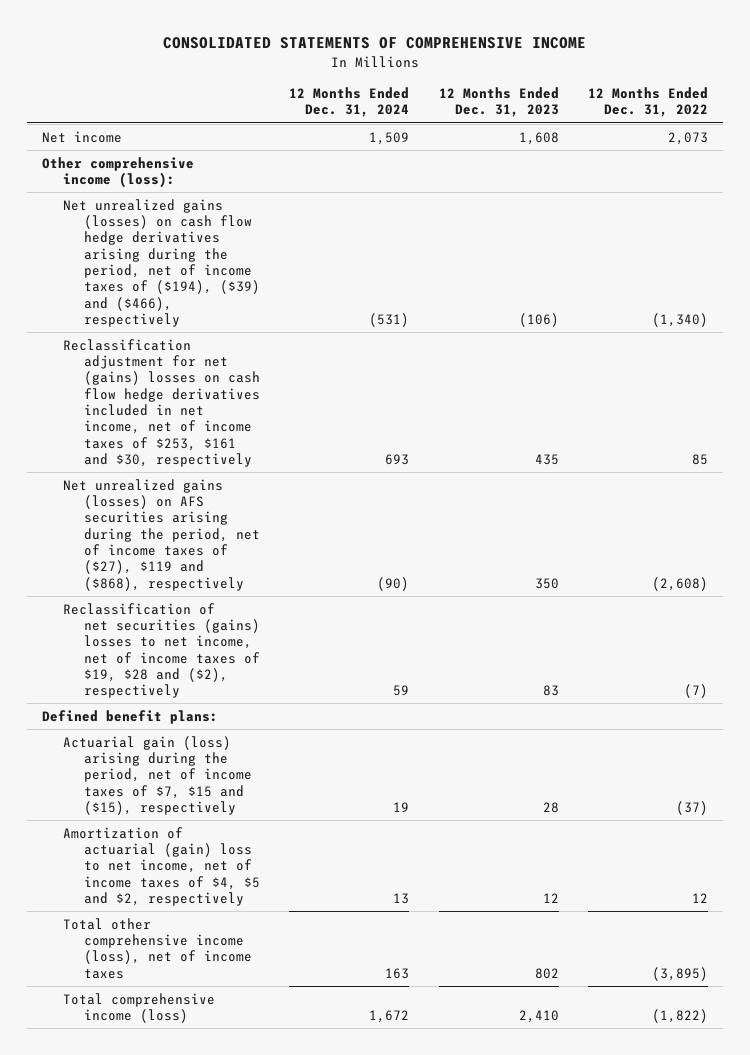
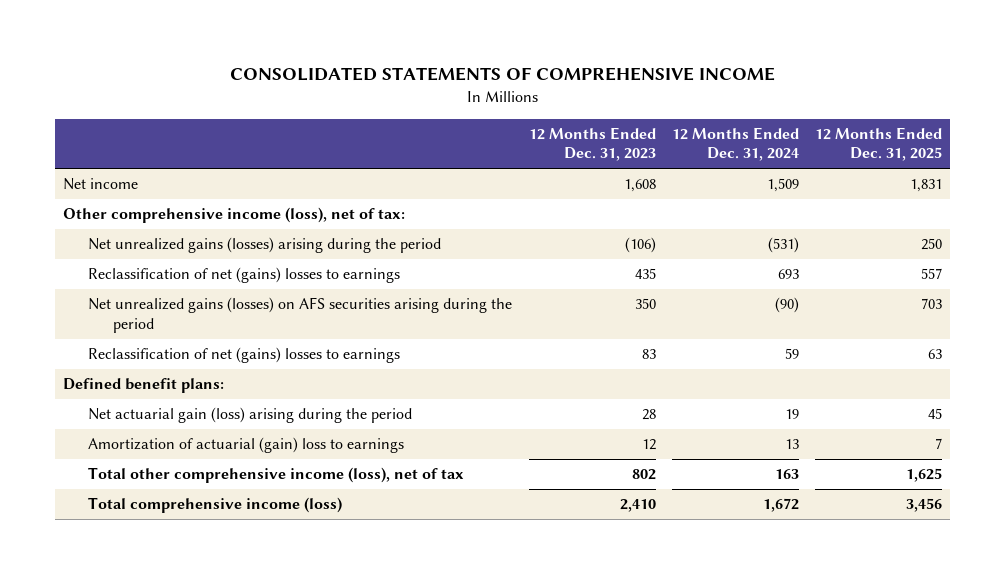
[588,87,709,118] 12 Months Ended Dec. 31, 2022 -> none
none -> [815,126,943,162] 12 Months Ended Dec. 31, 2025
[41,156,194,189] Other comprehensive income (loss): -> [63,207,406,224] Other comprehensive income (loss), net of tax:
[62,198,260,327] Net unrealized gains (losses) on cash flow hedge derivatives arising during the period, net of income taxes of ($194), ($39) and ($466), respectively -> [88,237,442,254] Net unrealized gains (losses) arising during the period
[62,338,260,467] Reclassification adjustment for net (gains) losses on cash flow hedge derivatives included in net income, net of income taxes of $253, $161 and $30, respectively -> [88,267,401,284] Reclassification of net (gains) losses to earnings
[62,478,260,591] Net unrealized gains (losses) on AFS securities arising during the period, net of income taxes of ($27), $119 and ($868), respectively -> [88,297,513,333] Net unrealized gains (losses) on AFS securities arising during the period
[62,602,260,699] Reclassification of net securities (gains) losses to net income, net of income taxes of $19, $28 and ($2), respectively -> [88,347,401,364] Reclassification of net (gains) losses to earnings
[62,735,252,816] Actuarial gain (loss) arising during the period, net of income taxes of $7, $15 and ($15), respectively -> [88,407,413,424] Net actuarial gain (loss) arising during the period
[62,826,260,907] Amortization of actuarial (gain) loss to net income, net of income taxes of $4, $5 and $2, respectively -> [88,437,405,454] Amortization of actuarial (gain) loss to earnings
[62,917,252,979] Total other comprehensive income (loss), net of income taxes -> [88,467,465,484] Total other comprehensive income (loss), net of tax

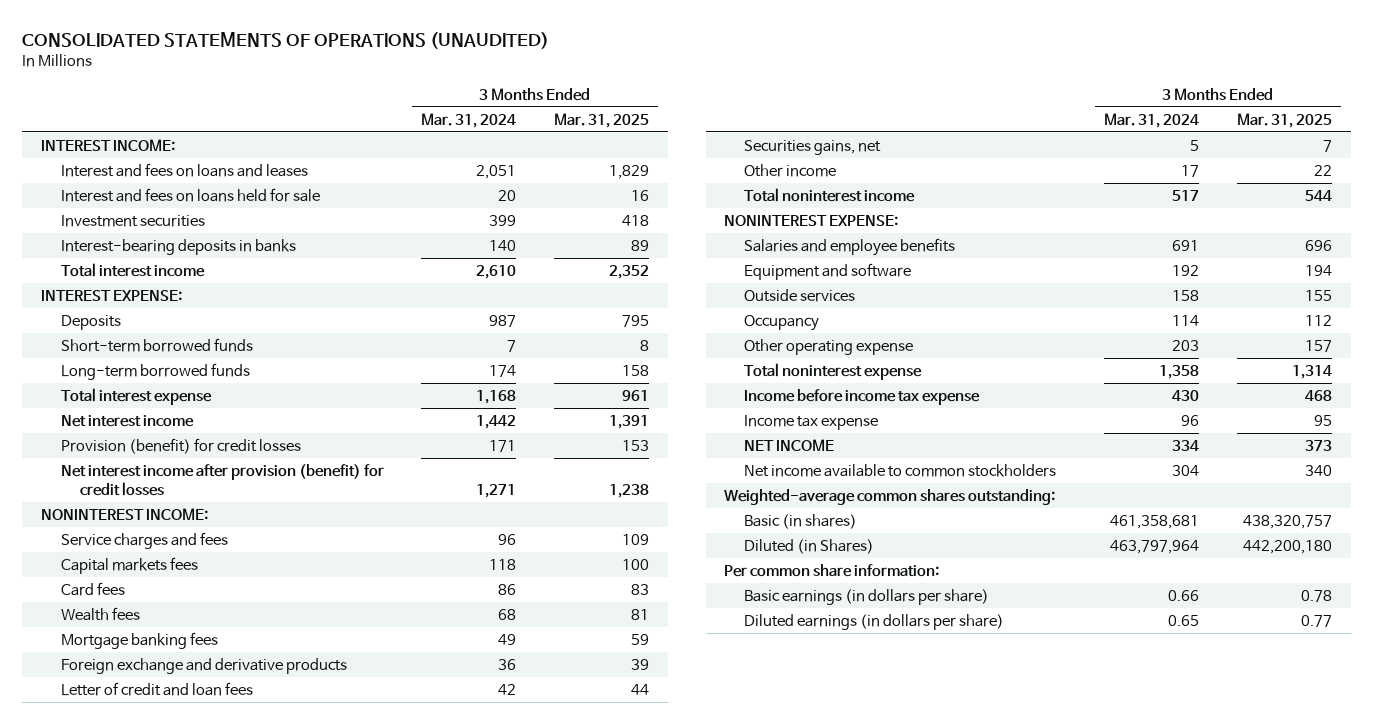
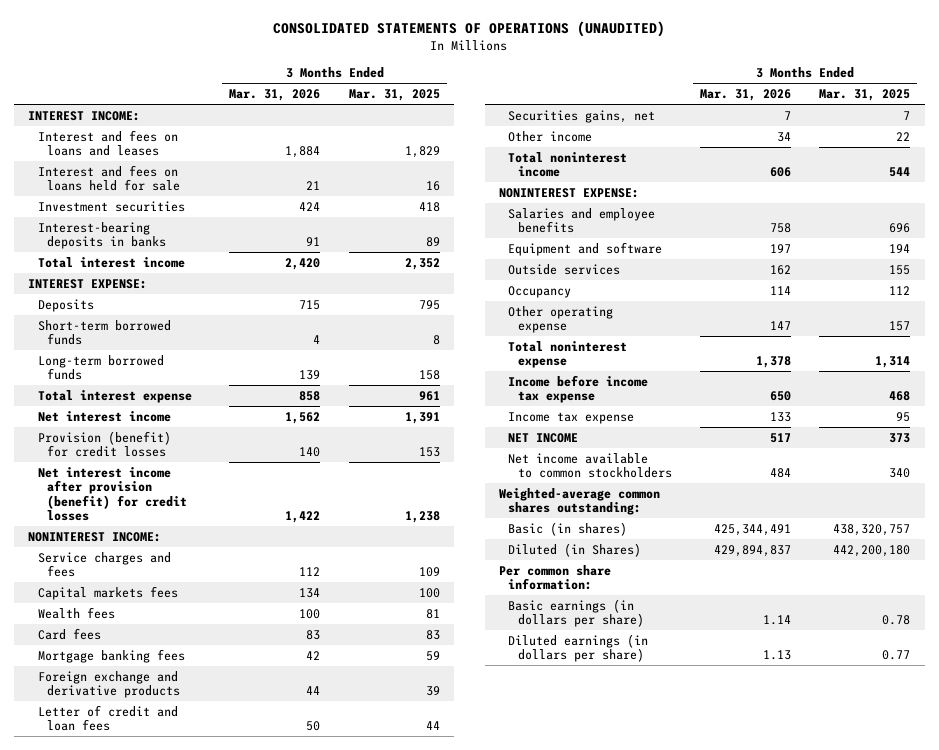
[421,112,517,128] Mar. 31, 2024 -> none
none -> [229,89,321,102] Mar. 31, 2026
[60,582,125,597] Card fees -> [37,627,101,640] Card fees

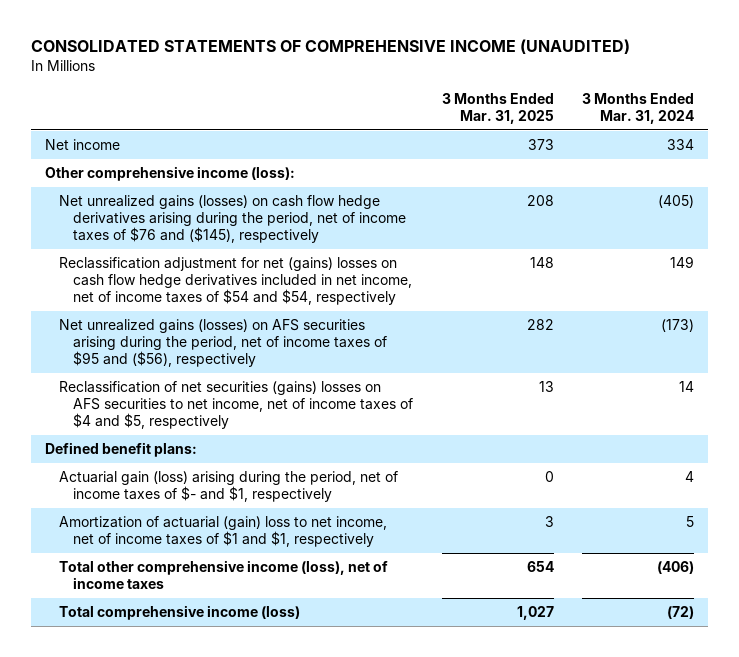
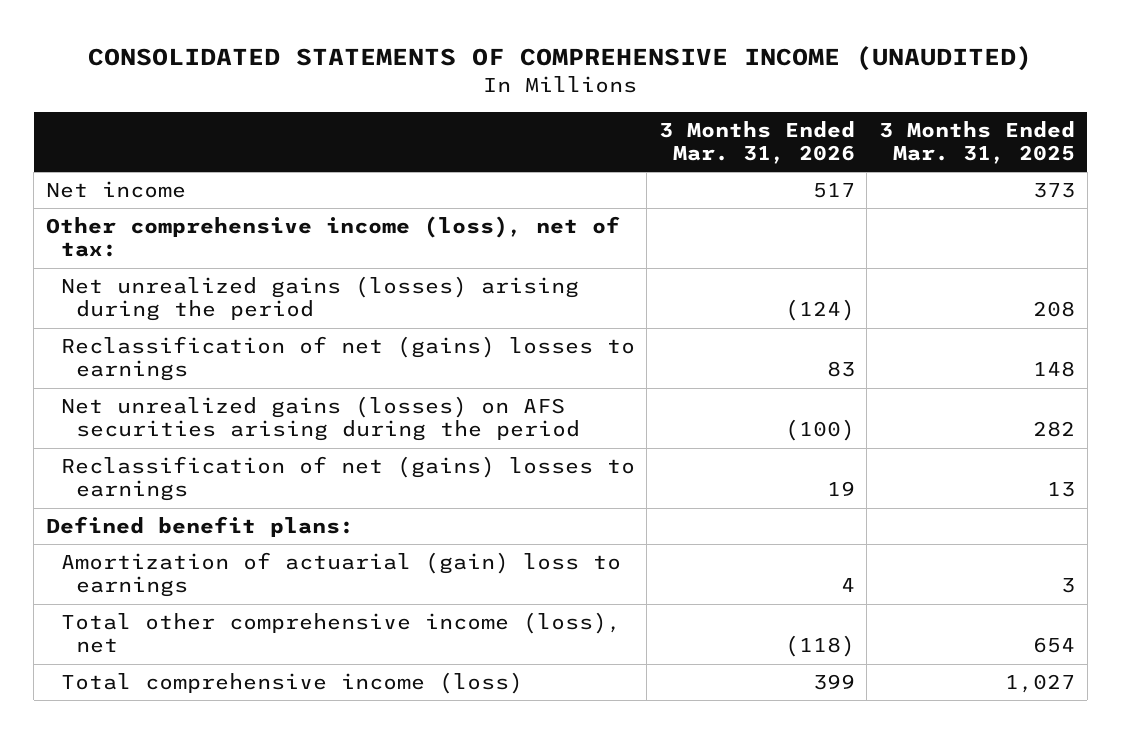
[582,93,695,125] 3 Months Ended Mar. 31, 2024 -> none
none -> [658,120,855,165] 3 Months Ended Mar. 31, 2026
[45,165,296,181] Other comprehensive income (loss): -> [45,216,620,258] Other comprehensive income (loss), net of tax:
[59,194,407,243] Net unrealized gains (losses) on cash flow hedge derivatives arising during the period, net of income taxes of $76 and ($145), respectively -> [60,276,579,322] Net unrealized gains (losses) arising during the period
[59,256,413,305] Reclassification adjustment for net (gains) losses on cash flow hedge derivatives included in net income, net of income taxes of $54 and $54, respectively -> [60,336,635,382] Reclassification of net (gains) losses to earnings
[59,318,388,367] Net unrealized gains (losses) on AFS securities arising during the period, net of income taxes of $95 and ($56), respectively -> [60,396,580,442] Net unrealized gains (losses) on AFS securities arising during the period
[59,380,414,429] Reclassification of net securities (gains) losses on AFS securities to net income, net of income taxes of $4 and $5, respectively -> [60,456,635,502] Reclassification of net (gains) losses to earnings
[59,470,399,502] Actuarial gain (loss) arising during the period, net of income taxes of $- and $1, respectively -> none
[59,515,388,547] Amortization of actuarial (gain) loss to net income, net of income taxes of $1 and $1, respectively -> [60,552,621,598] Amortization of actuarial (gain) loss to earnings
[59,559,389,589] Total other comprehensive income (loss), net of income taxes -> [60,612,621,654] Total other comprehensive income (loss), net

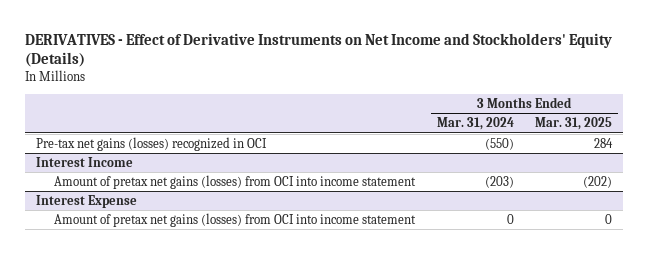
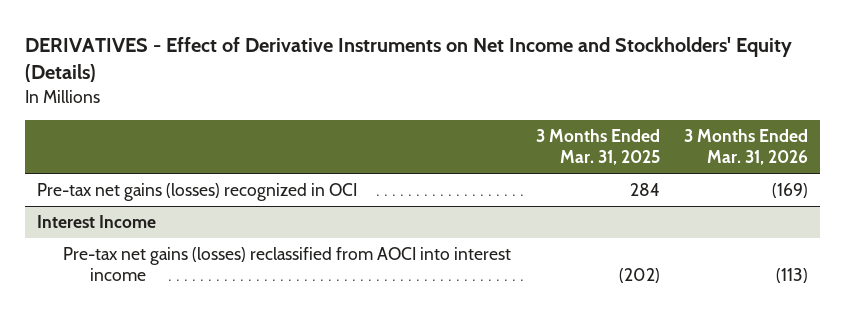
[436,117,514,131] Mar. 31, 2024 -> none
none -> [683,129,808,166] 3 Months Ended Mar. 31, 2026
[35,195,137,209] Interest Expense -> none
[53,213,416,228] Amount of pretax net gains (losses) from OCI into income statement -> none
[53,175,416,190] Amount of pretax net gains (losses) from OCI into income statement -> [63,247,512,282] Pre-tax net gains (losses) reclassified from AOCI into interest income

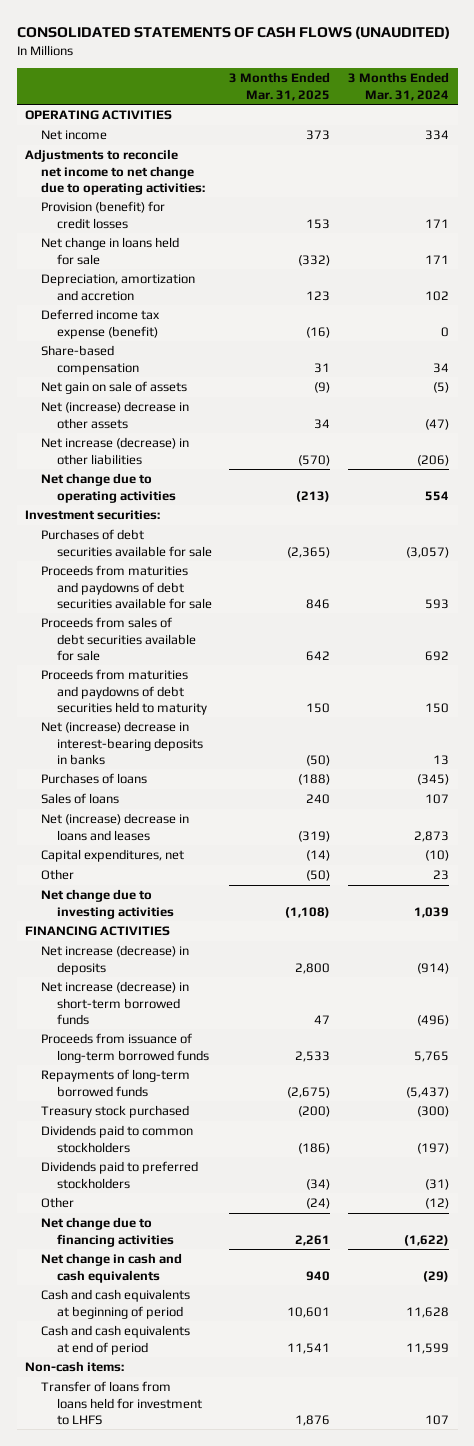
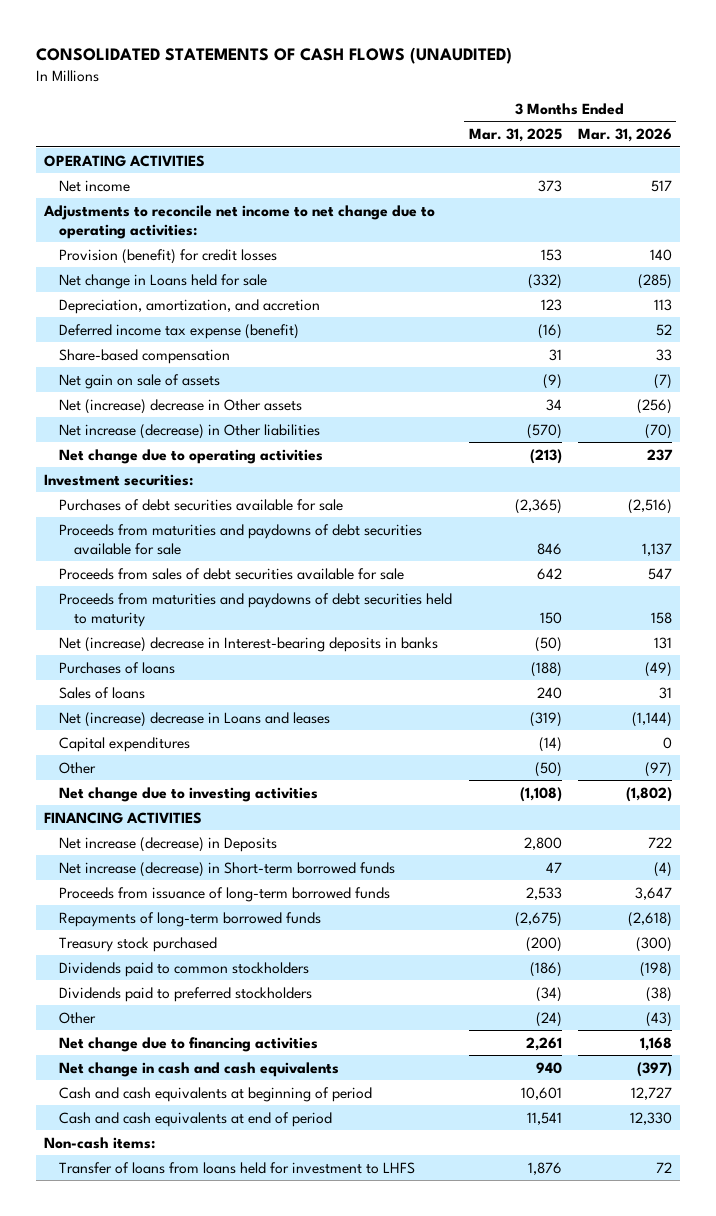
[347,72,449,101] 3 Months Ended Mar. 31, 2024 -> none
none -> [578,127,673,142] Mar. 31, 2026
[41,237,180,265] Net change in loans held for sale -> [59,273,268,289] Net change in Loans held for sale
[41,274,196,301] Depreciation, amortization and accretion -> [59,298,321,314] Depreciation, amortization, and accretion
[41,401,190,429] Net (increase) decrease in other assets -> [59,398,303,414] Net (increase) decrease in Other assets
[41,437,190,465] Net increase (decrease) in other liabilities -> [59,423,321,439] Net increase (decrease) in Other liabilities
[41,721,204,765] Net (increase) decrease in interest-bearing deposits in banks -> [59,636,439,652] Net (increase) decrease in Interest-bearing deposits in banks
[41,813,190,841] Net (increase) decrease in loans and leases -> [59,711,331,727] Net (increase) decrease in Loans and leases
[41,849,185,863] Capital expenditures, net -> [59,736,191,752] Capital expenditures
[41,945,190,975] Net increase (decrease) in deposits -> [59,836,278,852] Net increase (decrease) in Deposits
[41,981,190,1025] Net increase (decrease) in short-term borrowed funds -> [59,861,396,877] Net increase (decrease) in Short-term borrowed funds

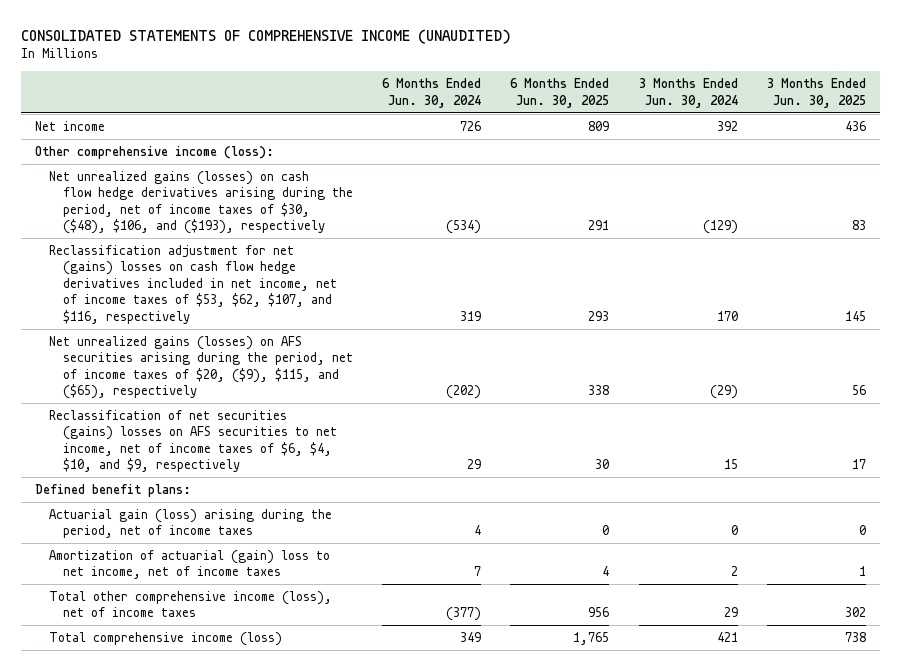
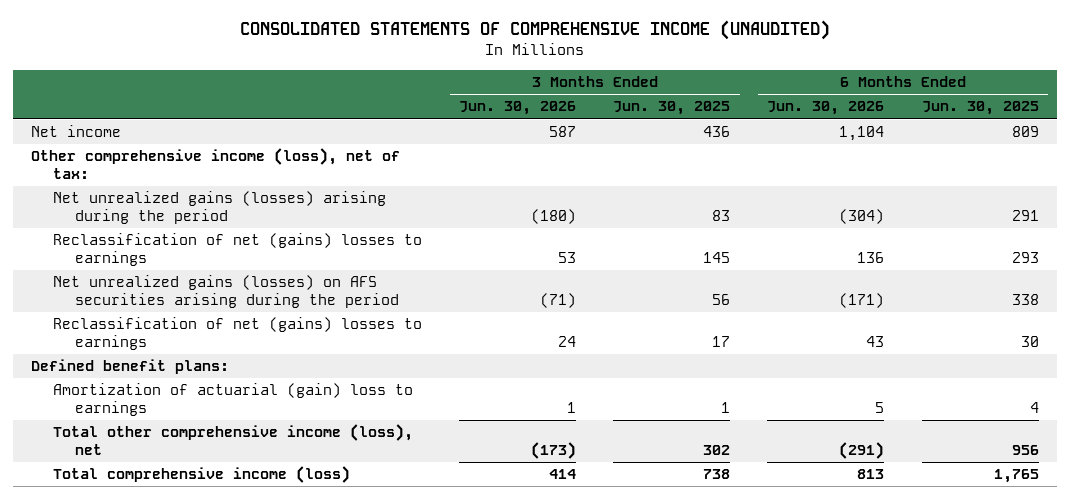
[382,78,482,108] 6 Months Ended Jun. 30, 2024 -> none
[638,78,738,108] 3 Months Ended Jun. 30, 2024 -> none
none -> [459,101,577,116] Jun. 30, 2026
none -> [767,101,885,116] Jun. 30, 2026
[35,145,275,159] Other comprehensive income (loss): -> [31,148,401,180] Other comprehensive income (loss), net of tax:
[49,170,354,235] Net unrealized gains (losses) on cash flow hedge derivatives arising during the period, net of income taxes of $30, ($48), $106, and ($193), respectively -> [52,191,386,225] Net unrealized gains (losses) arising during the period
[49,244,338,324] Reclassification adjustment for net (gains) losses on cash flow hedge derivatives included in net income, net of income taxes of $53, $62, $107, and $116, respectively -> [52,233,422,267] Reclassification of net (gains) losses to earnings
[49,335,354,400] Net unrealized gains (losses) on AFS securities arising during the period, net of income taxes of $20, ($9), $115, and ($65), respectively -> [52,275,399,309] Net unrealized gains (losses) on AFS securities arising during the period
[49,409,338,473] Reclassification of net securities (gains) losses on AFS securities to net income, net of income taxes of $6, $4, $10, and $9, respectively -> [52,317,422,351] Reclassification of net (gains) losses to earnings
[49,508,333,539] Actuarial gain (loss) arising during the period, net of income taxes -> none
[49,549,331,580] Amortization of actuarial (gain) loss to net income, net of income taxes -> [52,383,413,417] Amortization of actuarial (gain) loss to earnings
[49,590,333,618] Total other comprehensive income (loss), net of income taxes -> [52,424,413,456] Total other comprehensive income (loss), net

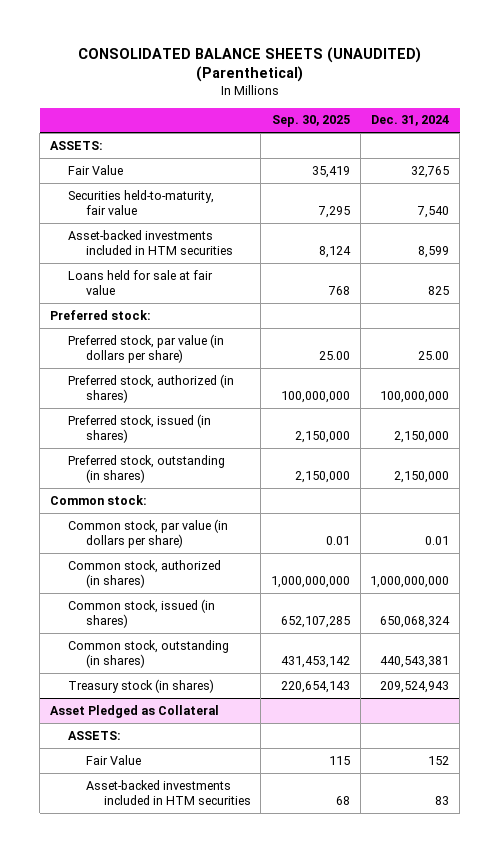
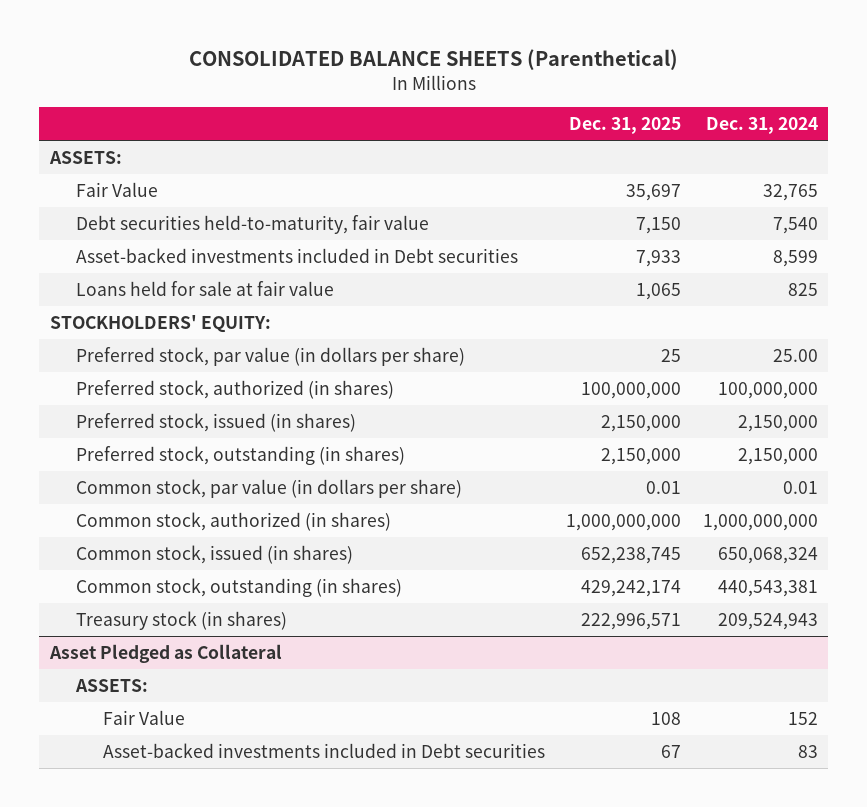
[77,46,421,83] CONSOLIDATED BALANCE SHEETS (UNAUDITED) (Parenthetical) -> [188,49,678,71] CONSOLIDATED BALANCE SHEETS (Parenthetical)
[272,115,351,128] Sep. 30, 2025 -> none
none -> [569,117,682,135] Dec. 31, 2025
[67,189,214,216] Securities held-to-maturity, fair value -> [76,214,430,234] Debt securities held-to-maturity, fair value
[67,229,233,256] Asset-backed investments included in HTM securities -> [76,247,519,263] Asset-backed investments included in Debt securities
[49,309,151,320] Preferred stock: -> none
none -> [49,314,271,333] STOCKHOLDERS' EQUITY:
[49,494,147,505] Common stock: -> none
[85,779,251,806] Asset-backed investments included in HTM securities -> [103,742,546,758] Asset-backed investments included in Debt securities

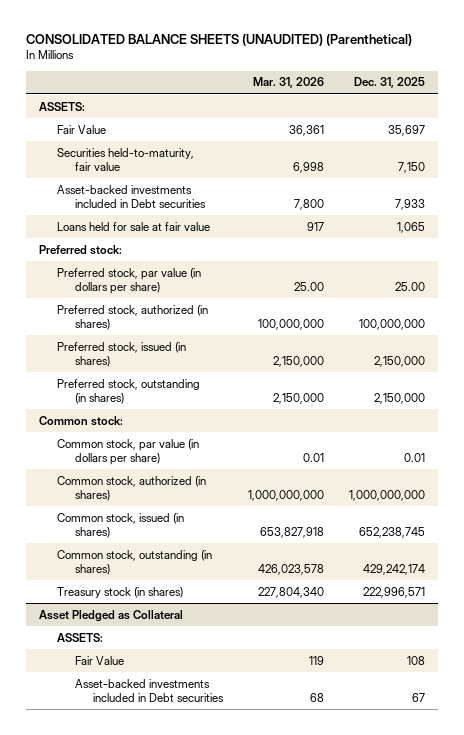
[188,49,678,71] CONSOLIDATED BALANCE SHEETS (Parenthetical) -> [26,33,413,46] CONSOLIDATED BALANCE SHEETS (UNAUDITED) (Parenthetical)
[705,117,818,135] Dec. 31, 2024 -> none
none -> [252,77,324,89] Mar. 31, 2026
[76,214,430,234] Debt securities held-to-maturity, fair value -> [56,147,194,172] Securities held-to-maturity, fair value
[49,314,271,333] STOCKHOLDERS' EQUITY: -> none
none -> [38,244,122,255] Preferred stock:
[661,348,682,362] 25 -> [395,282,426,292] 25.00
none -> [38,415,123,426] Common stock:

